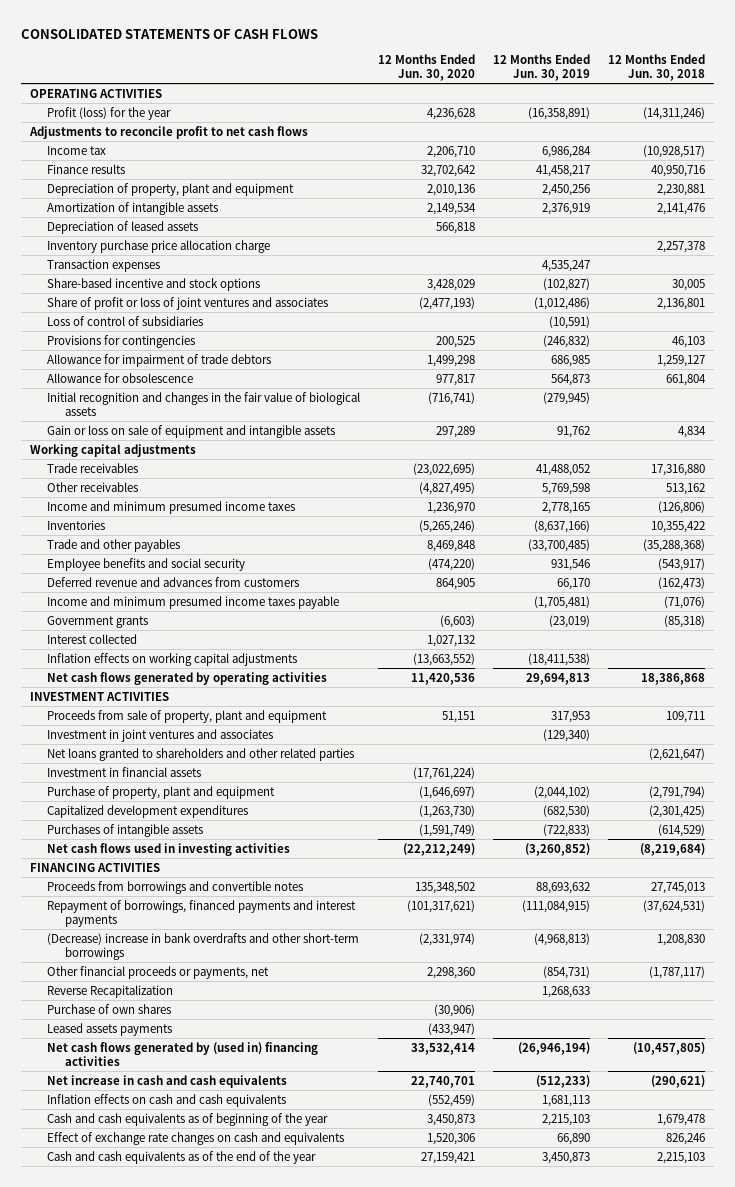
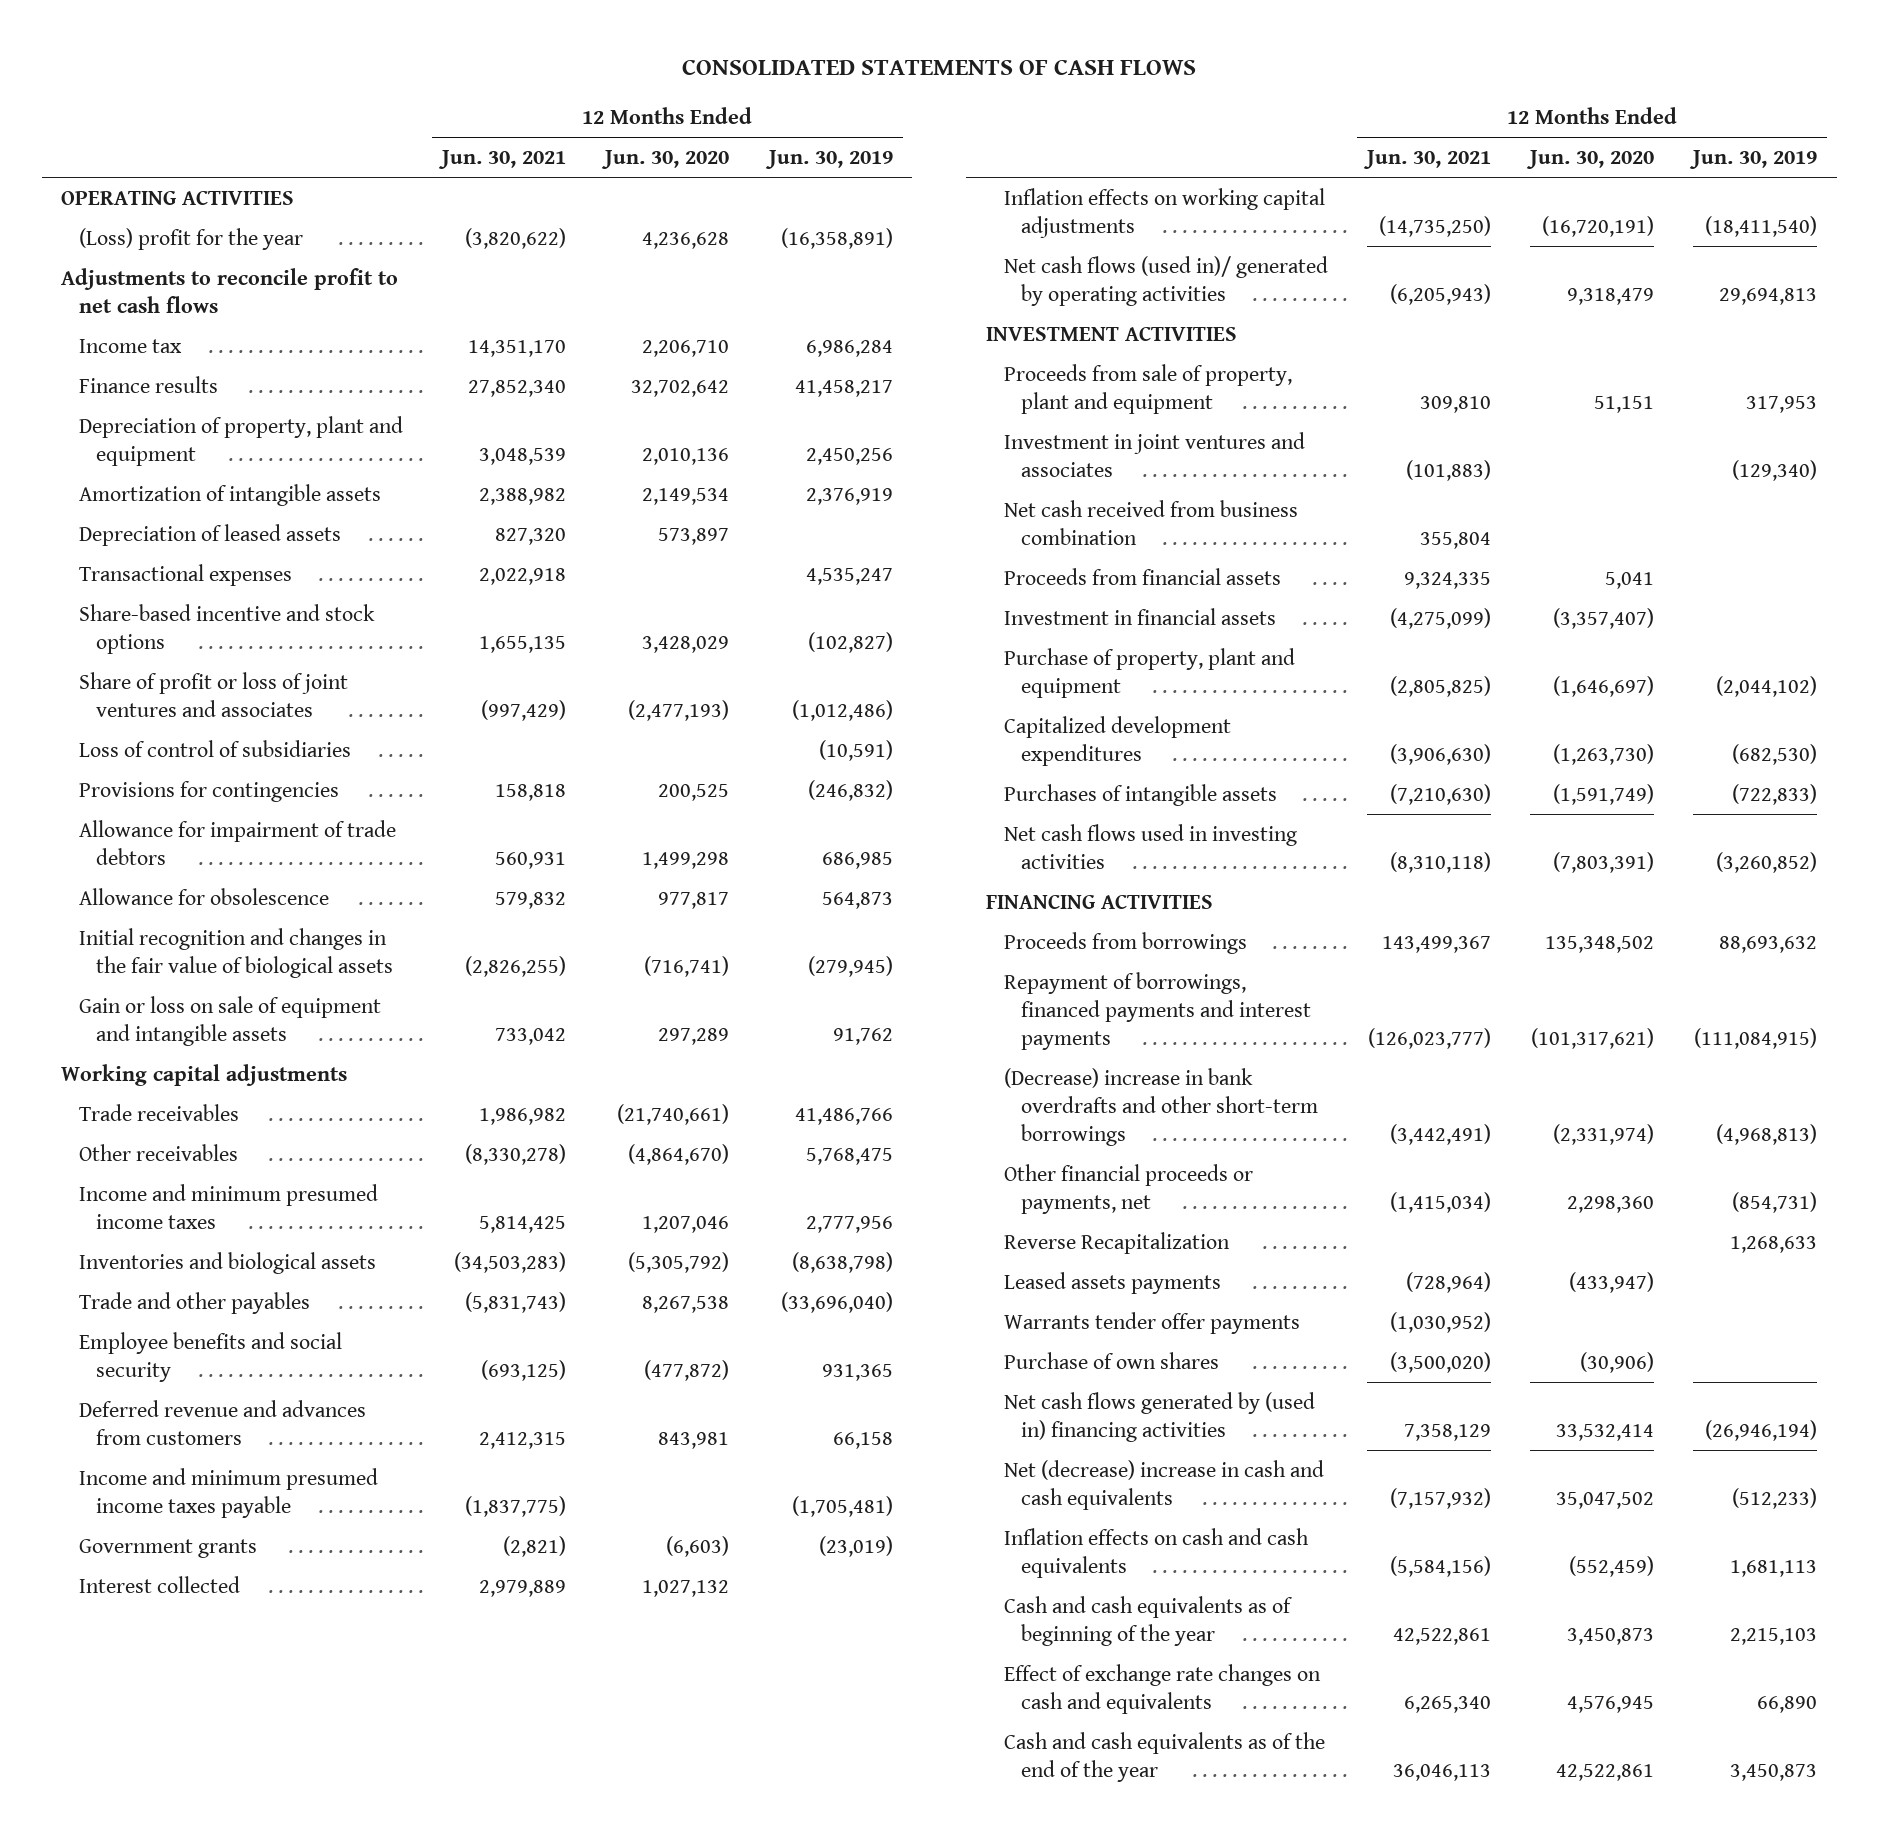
[608,53,706,82] 12 Months Ended Jun. 30, 2018 -> none
none -> [438,149,567,169] Jun. 30, 2021
[47,106,172,120] Profit (loss) for the year -> [78,227,303,250] (Loss) profit for the year
[47,239,271,253] Inventory purchase price allocation charge -> none
[436,221,476,234] 566,818 -> [658,527,730,545] 573,897
[47,258,161,272] Transaction expenses -> [78,563,292,586] Transactional expenses
[47,519,106,530] Inventories -> none
[413,462,476,476] (23,022,695) -> [617,1103,730,1125] (21,740,661)
[536,463,591,476] 41,488,052 -> [794,1107,893,1125] 41,486,766
[419,481,476,495] (4,827,495) -> [628,1143,730,1165] (4,864,670)
[542,482,591,495] 5,769,598 -> [805,1147,893,1165] 5,768,475
[427,501,476,514] 1,236,970 -> [642,1215,730,1233] 1,207,046
[542,501,591,514] 2,778,165 -> [805,1215,893,1233] 2,777,956
none -> [78,1251,376,1274] Inventories and biological assets
[427,539,476,552] 8,469,848 -> [642,1295,730,1313] 8,267,538
[528,538,591,552] (33,700,485) -> [780,1291,893,1313] (33,696,040)
[428,557,476,571] (474,220) -> [644,1359,730,1381] (477,872)
[551,558,591,571] 931,546 -> [821,1363,893,1381] 931,365
[436,577,476,590] 864,905 -> [658,1431,730,1449] 843,981
[557,577,591,590] 66,170 -> [832,1431,893,1449] 66,158
[413,652,476,666] (13,663,552) -> [1542,215,1655,237] (16,720,191)
[528,652,591,666] (18,411,538) -> [1705,215,1818,237] (18,411,540)
[47,671,328,685] Net cash flows generated by operating activities -> [1003,255,1328,306] Net cash flows (used in)/ generated by operating activities
[411,672,476,685] 11,420,536 -> [1567,287,1655,305] 9,318,479
[47,747,355,761] Net loans granted to shareholders and other related parties -> none
none -> [1003,499,1298,545] Net cash received from business combination
none -> [1003,567,1281,585] Proceeds from financial assets
[413,766,476,780] (17,761,224) -> [1553,607,1655,629] (3,357,407)
[403,842,476,856] (22,212,249) -> [1553,851,1655,873] (7,803,391)
[47,880,304,894] Proceeds from borrowings and convertible notes -> [1003,931,1247,954] Proceeds from borrowings
none -> [1003,1311,1300,1334] Warrants tender offer payments
[47,1003,172,1014] Purchase of own shares -> [1003,1351,1219,1369] Purchase of own shares
[47,1074,288,1088] Net increase in cash and cash equivalents -> [1003,1459,1324,1510] Net (decrease) increase in cash and cash equivalents
[411,1075,476,1088] 22,740,701 -> [1556,1491,1655,1509] 35,047,502
[427,1132,476,1145] 1,520,306 -> [1567,1695,1655,1713] 4,576,945
[421,1151,476,1164] 27,159,421 -> [1556,1763,1655,1781] 42,522,861

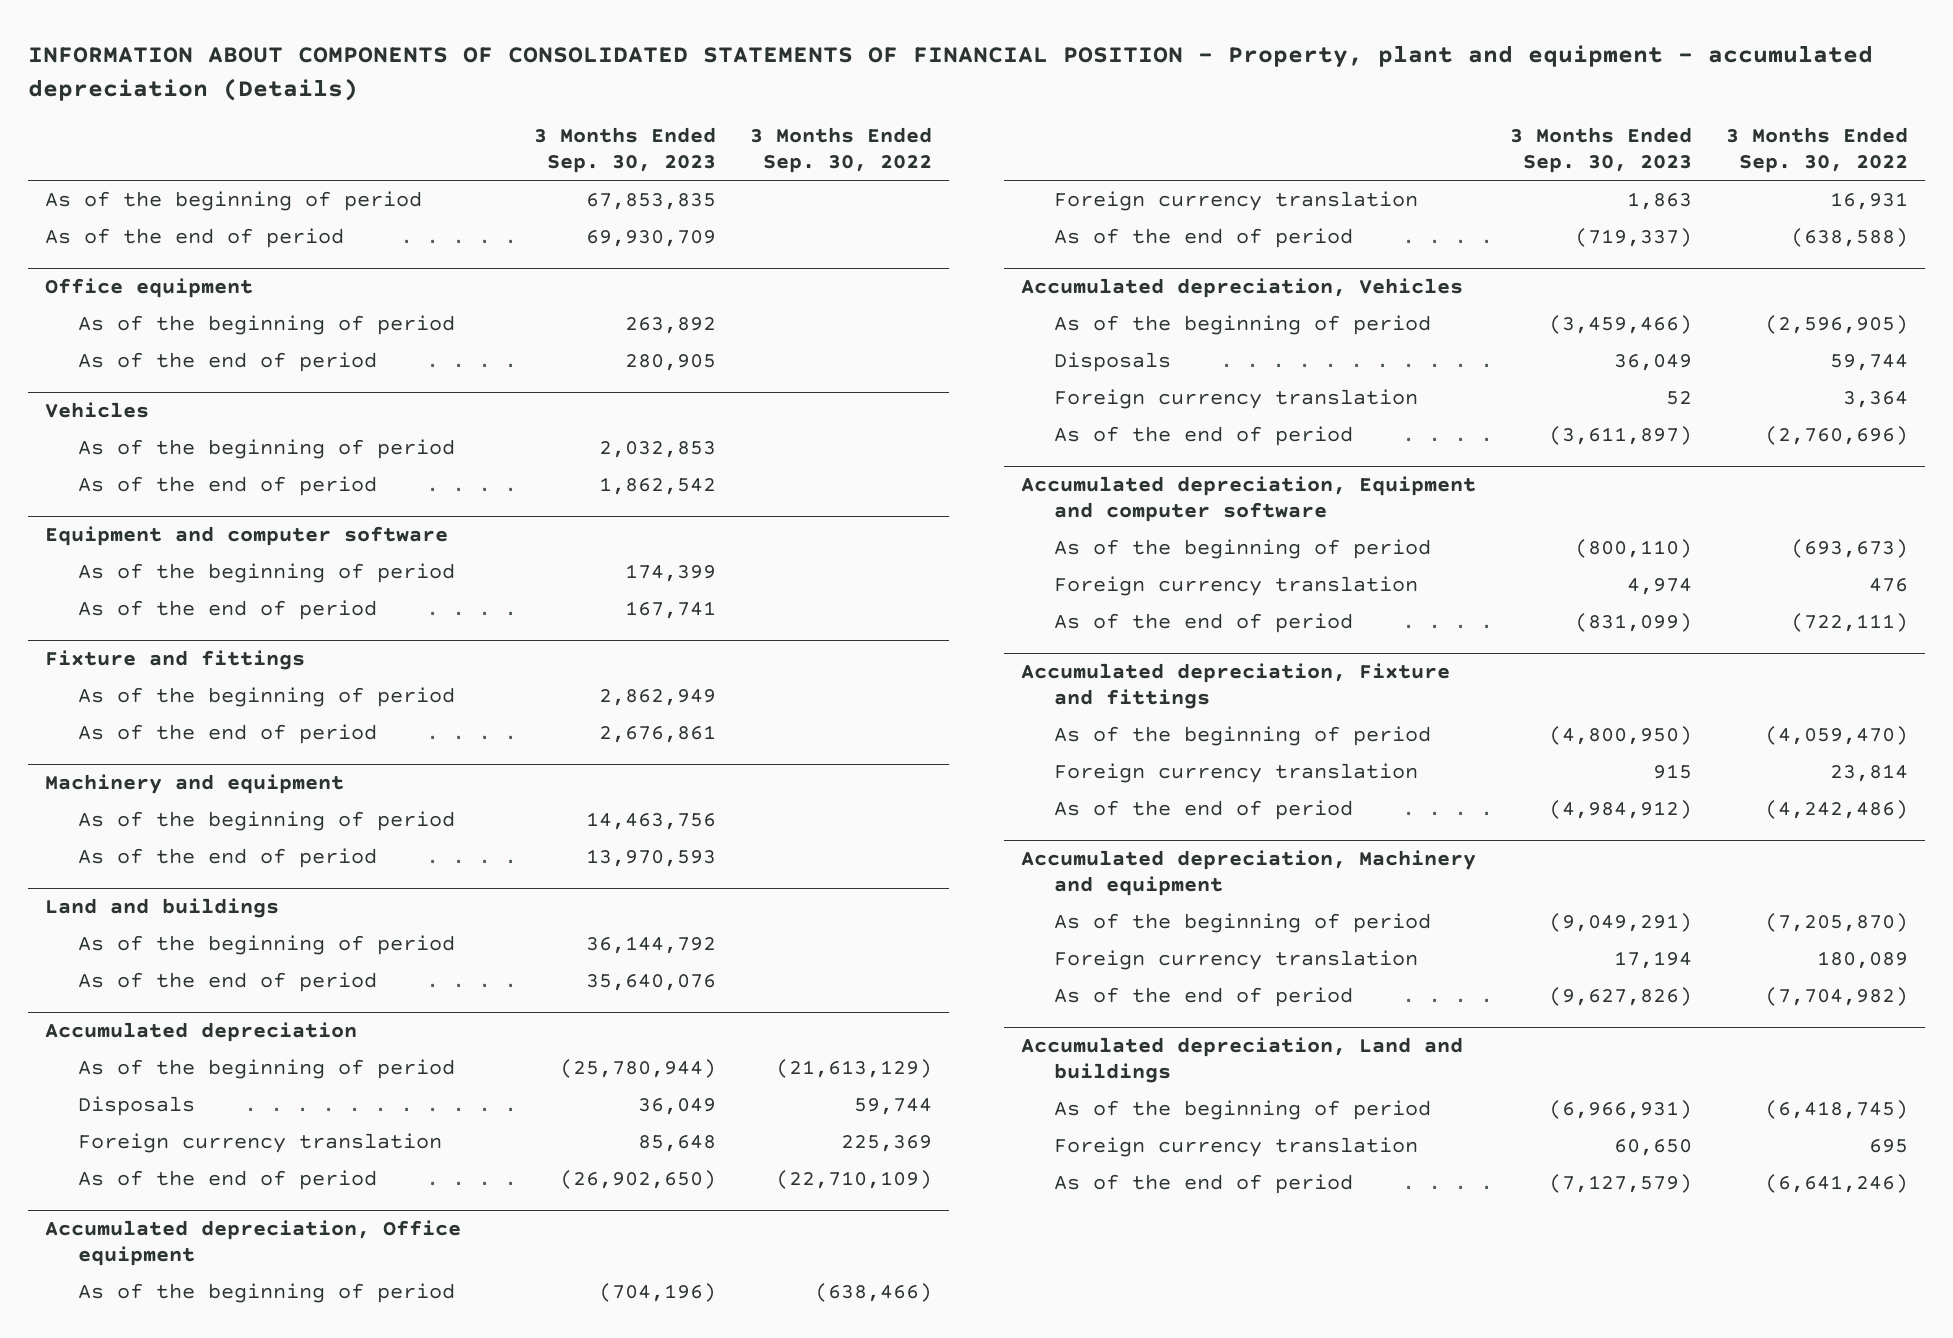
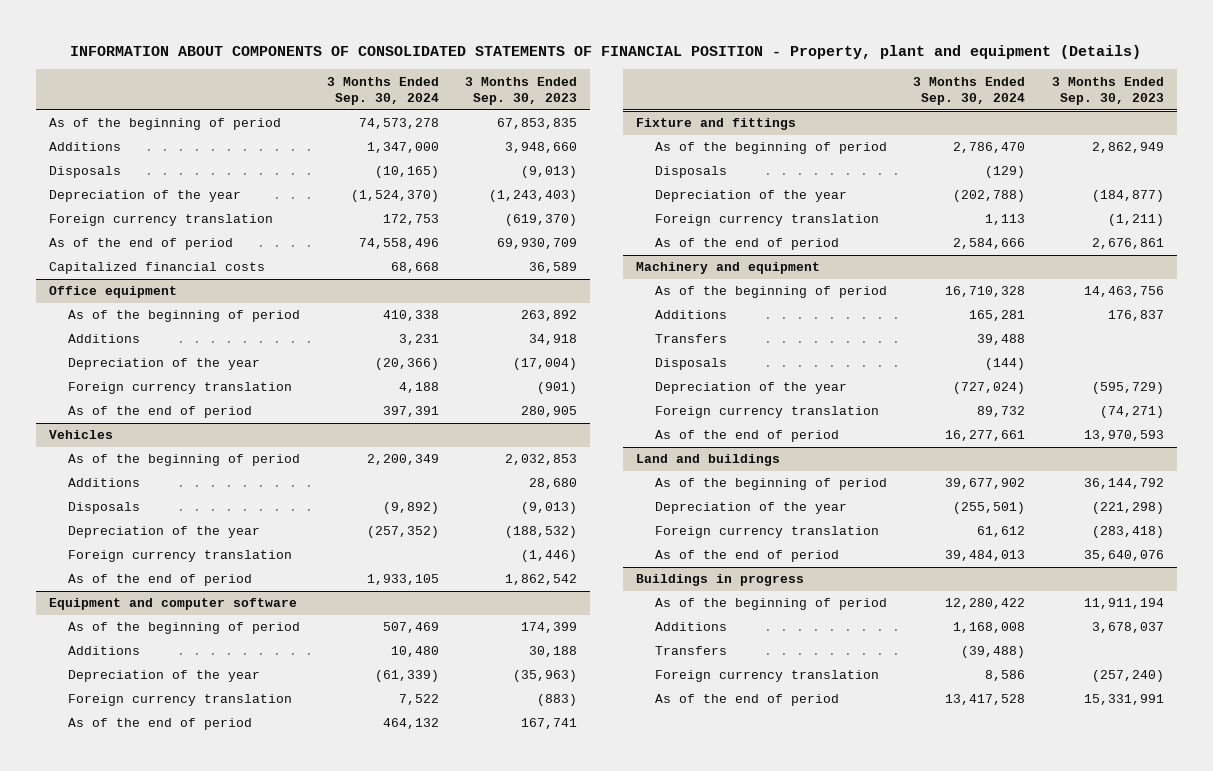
[27,44,1873,101] INFORMATION ABOUT COMPONENTS OF CONSOLIDATED STATEMENTS OF FINANCIAL POSITION - Property, plant and equipment - accumulated depreciation (Details) -> [70,45,1142,60] INFORMATION ABOUT COMPONENTS OF CONSOLIDATED STATEMENTS OF FINANCIAL POSITION - Property, plant and equipment (Details)
[750,127,933,174] 3 Months Ended Sep. 30, 2022 -> none
none -> [326,76,439,105] 3 Months Ended Sep. 30, 2024
none -> [49,142,122,152] Additions
none -> [49,166,122,179] Disposals
none -> [49,190,242,203] Depreciation of the year
none -> [49,214,274,227] Foreign currency translation
none -> [49,262,266,275] Capitalized financial costs
none -> [68,334,141,344] Additions
none -> [68,358,261,371] Depreciation of the year
none -> [68,382,293,395] Foreign currency translation
none -> [68,478,141,488] Additions
none -> [68,502,141,515] Disposals
none -> [68,526,261,539] Depreciation of the year
none -> [68,550,293,563] Foreign currency translation
none -> [68,646,141,656] Additions
none -> [68,670,261,683] Depreciation of the year
none -> [68,694,293,707] Foreign currency translation
none -> [655,166,728,179] Disposals
none -> [655,190,848,203] Depreciation of the year
none -> [655,214,880,227] Foreign currency translation
none -> [655,310,728,320] Additions
none -> [655,334,728,344] Transfers
none -> [655,358,728,371] Disposals
none -> [655,382,848,395] Depreciation of the year
none -> [655,406,880,419] Foreign currency translation
none -> [655,502,848,515] Depreciation of the year
none -> [655,526,880,539] Foreign currency translation
[44,1022,357,1043] Accumulated depreciation -> none
[77,1095,195,1116] Disposals -> none
[44,1220,461,1267] Accumulated depreciation, Office equipment -> none
[77,1282,455,1303] As of the beginning of period -> none
[1053,190,1418,211] Foreign currency translation -> none
[1053,227,1353,248] As of the end of period -> none
[1020,278,1463,299] Accumulated depreciation, Vehicles -> none
[1053,314,1431,335] As of the beginning of period -> none
[1053,351,1171,372] Disposals -> none
[1053,388,1418,409] Foreign currency translation -> none
[1053,425,1353,446] As of the end of period -> none
[1020,476,1476,523] Accumulated depreciation, Equipment and computer software -> none
[1053,538,1431,559] As of the beginning of period -> none
[1053,575,1418,596] Foreign currency translation -> none
[1053,612,1353,633] As of the end of period -> none
[1020,663,1450,710] Accumulated depreciation, Fixture and fittings -> none
[1053,725,1431,746] As of the beginning of period -> none
[1053,762,1418,783] Foreign currency translation -> none
[1053,799,1353,820] As of the end of period -> none
[1020,850,1476,897] Accumulated depreciation, Machinery and equipment -> none
[1053,912,1431,933] As of the beginning of period -> none
[1053,949,1418,970] Foreign currency translation -> none
[1053,986,1353,1007] As of the end of period -> none
[1020,1037,1463,1084] Accumulated depreciation, Land and buildings -> none
[1053,1099,1431,1120] As of the beginning of period -> none
[1053,1136,1418,1157] Foreign currency translation -> none
[1053,1173,1353,1194] As of the end of period -> none
none -> [635,574,804,587] Buildings in progress
[560,1058,717,1078] (25,780,944) -> [1083,598,1164,610] 11,911,194
none -> [655,622,728,632] Additions
none -> [655,646,728,656] Transfers
[638,1134,717,1152] 85,648 -> [1091,670,1164,683] (257,240)
[560,1169,717,1189] (26,902,650) -> [1083,694,1164,706] 15,331,991

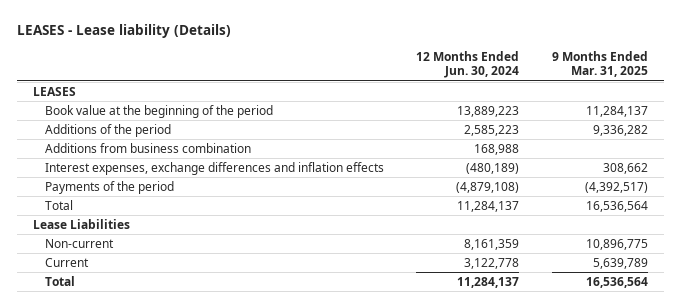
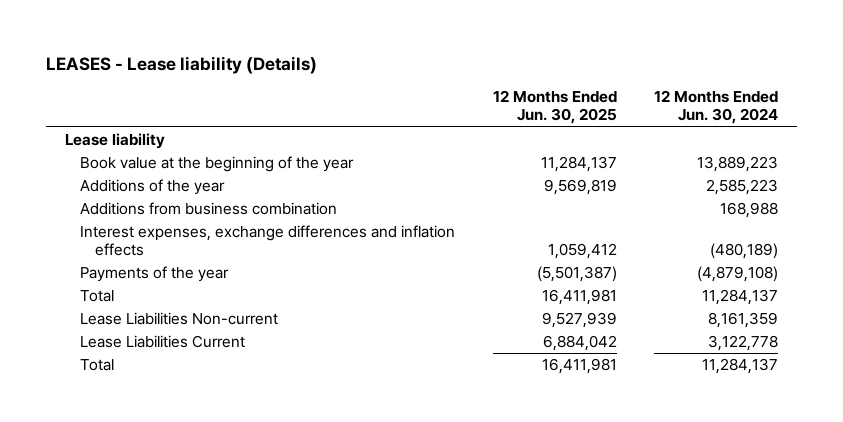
[551,51,648,78] 9 Months Ended Mar. 31, 2025 -> none
none -> [492,90,617,125] 12 Months Ended Jun. 30, 2025
[33,86,77,96] LEASES -> none
none -> [65,132,166,149] Lease liability
[45,104,274,118] Book value at the beginning of the period -> [80,155,355,172] Book value at the beginning of the year
[45,123,172,137] Additions of the period -> [80,178,226,195] Additions of the year
[45,180,175,194] Payments of the period -> [80,265,230,282] Payments of the year
[33,218,131,229] Lease Liabilities -> none
[45,238,115,248] Non-current -> [80,311,279,325] Lease Liabilities Non-current
[45,257,90,267] Current -> [80,334,246,348] Lease Liabilities Current

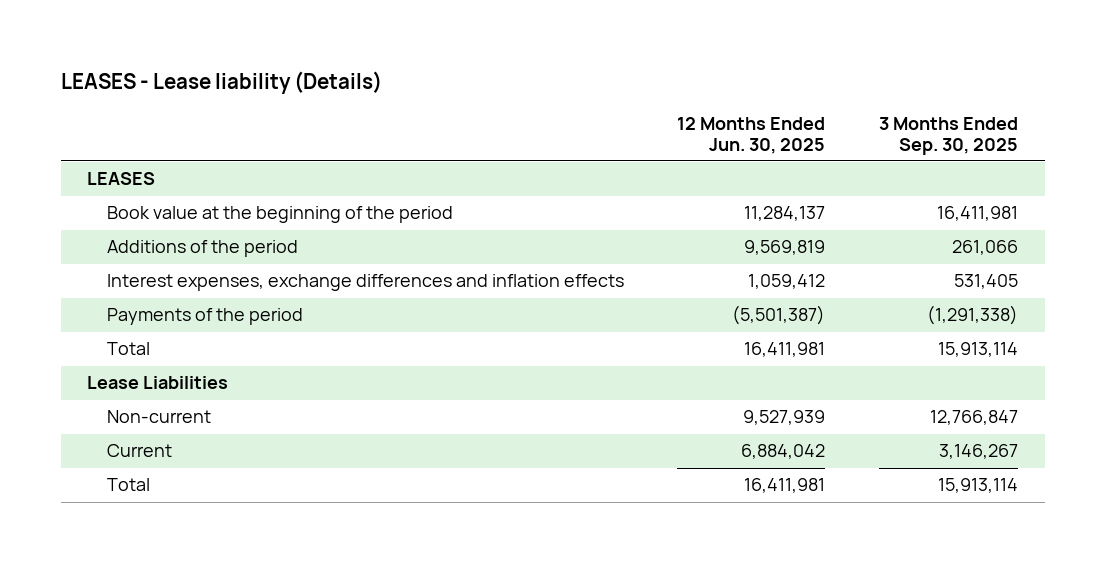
[654,90,779,125] 12 Months Ended Jun. 30, 2024 -> none
none -> [878,116,1018,155] 3 Months Ended Sep. 30, 2025
[65,132,166,149] Lease liability -> none
[80,201,338,215] Additions from business combination -> none
none -> [87,172,156,186] LEASES
[80,155,355,172] Book value at the beginning of the year -> [106,206,453,224] Book value at the beginning of the period
[80,178,226,195] Additions of the year -> [106,240,298,258] Additions of the period
[80,265,230,282] Payments of the year -> [106,308,303,326] Payments of the period
none -> [87,376,229,390] Lease Liabilities
[80,311,279,325] Lease Liabilities Non-current -> [106,410,211,424] Non-current
[80,334,246,348] Lease Liabilities Current -> [106,444,172,458] Current

